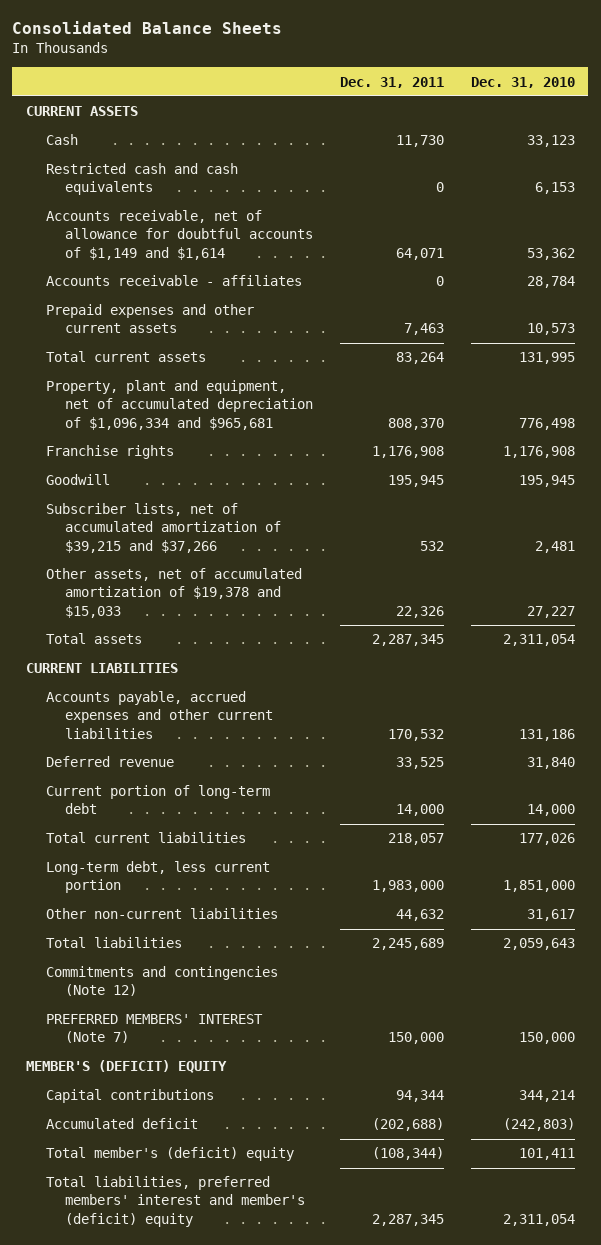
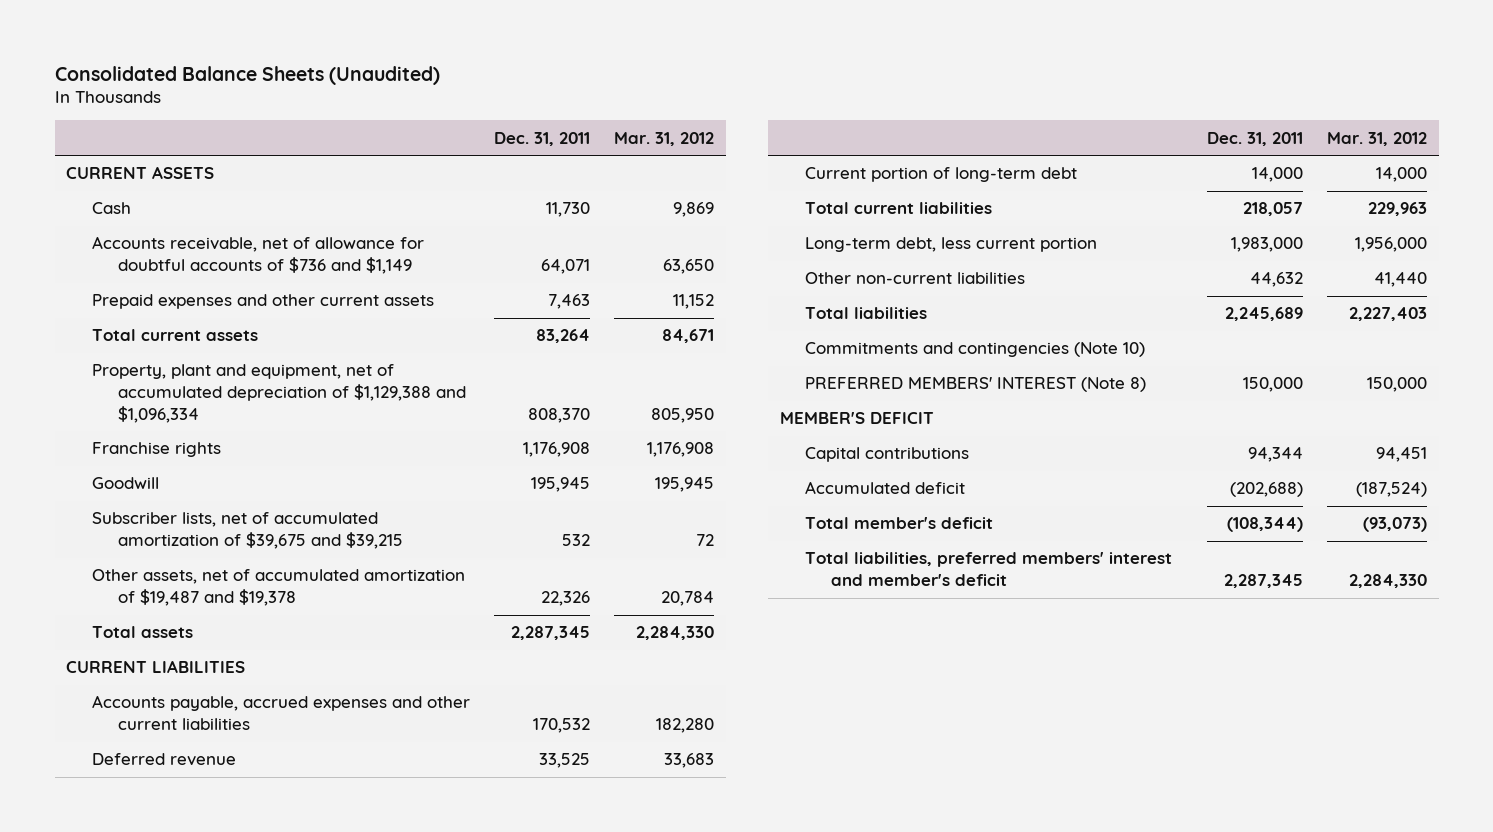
[12,21,283,35] Consolidated Balance Sheets -> [54,65,440,85] Consolidated Balance Sheets (Unaudited)
[471,76,576,88] Dec. 31, 2010 -> none
none -> [613,131,714,146] Mar. 31, 2012
[45,163,238,196] Restricted cash and cash equivalents -> none
[45,275,302,287] Accounts receivable - affiliates -> none
[45,210,314,260] Accounts receivable, net of allowance for doubtful accounts of $1,149 and $1,614 -> [92,236,425,275] Accounts receivable, net of allowance for doubtful accounts of $736 and $1,149
[45,380,314,430] Property, plant and equipment, net of accumulated depreciation of $1,096,334 and $965,681 -> [92,364,466,424] Property, plant and equipment, net of accumulated depreciation of $1,129,388 and $1,096,334
[45,503,282,553] Subscriber lists, net of accumulated amortization of $39,215 and $37,266 -> [92,512,403,550] Subscriber lists, net of accumulated amortization of $39,675 and $39,215
[45,568,302,618] Other assets, net of accumulated amortization of $19,378 and $15,033 -> [92,569,466,607] Other assets, net of accumulated amortization of $19,487 and $19,378
[45,966,278,997] Commitments and contingencies (Note 12) -> [805,342,1146,358] Commitments and contingencies (Note 10)
[45,1014,263,1044] PREFERRED MEMBERS' INTEREST (Note 7) -> [805,377,1147,393] PREFERRED MEMBERS' INTEREST (Note 8)
[25,1060,227,1074] MEMBER'S (DEFICIT) EQUITY -> [779,412,934,425] MEMBER'S DEFICIT
[45,1147,294,1162] Total member's (deficit) equity -> [805,517,994,530] Total member's deficit
[45,1176,306,1227] Total liabilities, preferred members' interest and member's (deficit) equity -> [805,552,1173,587] Total liabilities, preferred members' interest and member's deficit

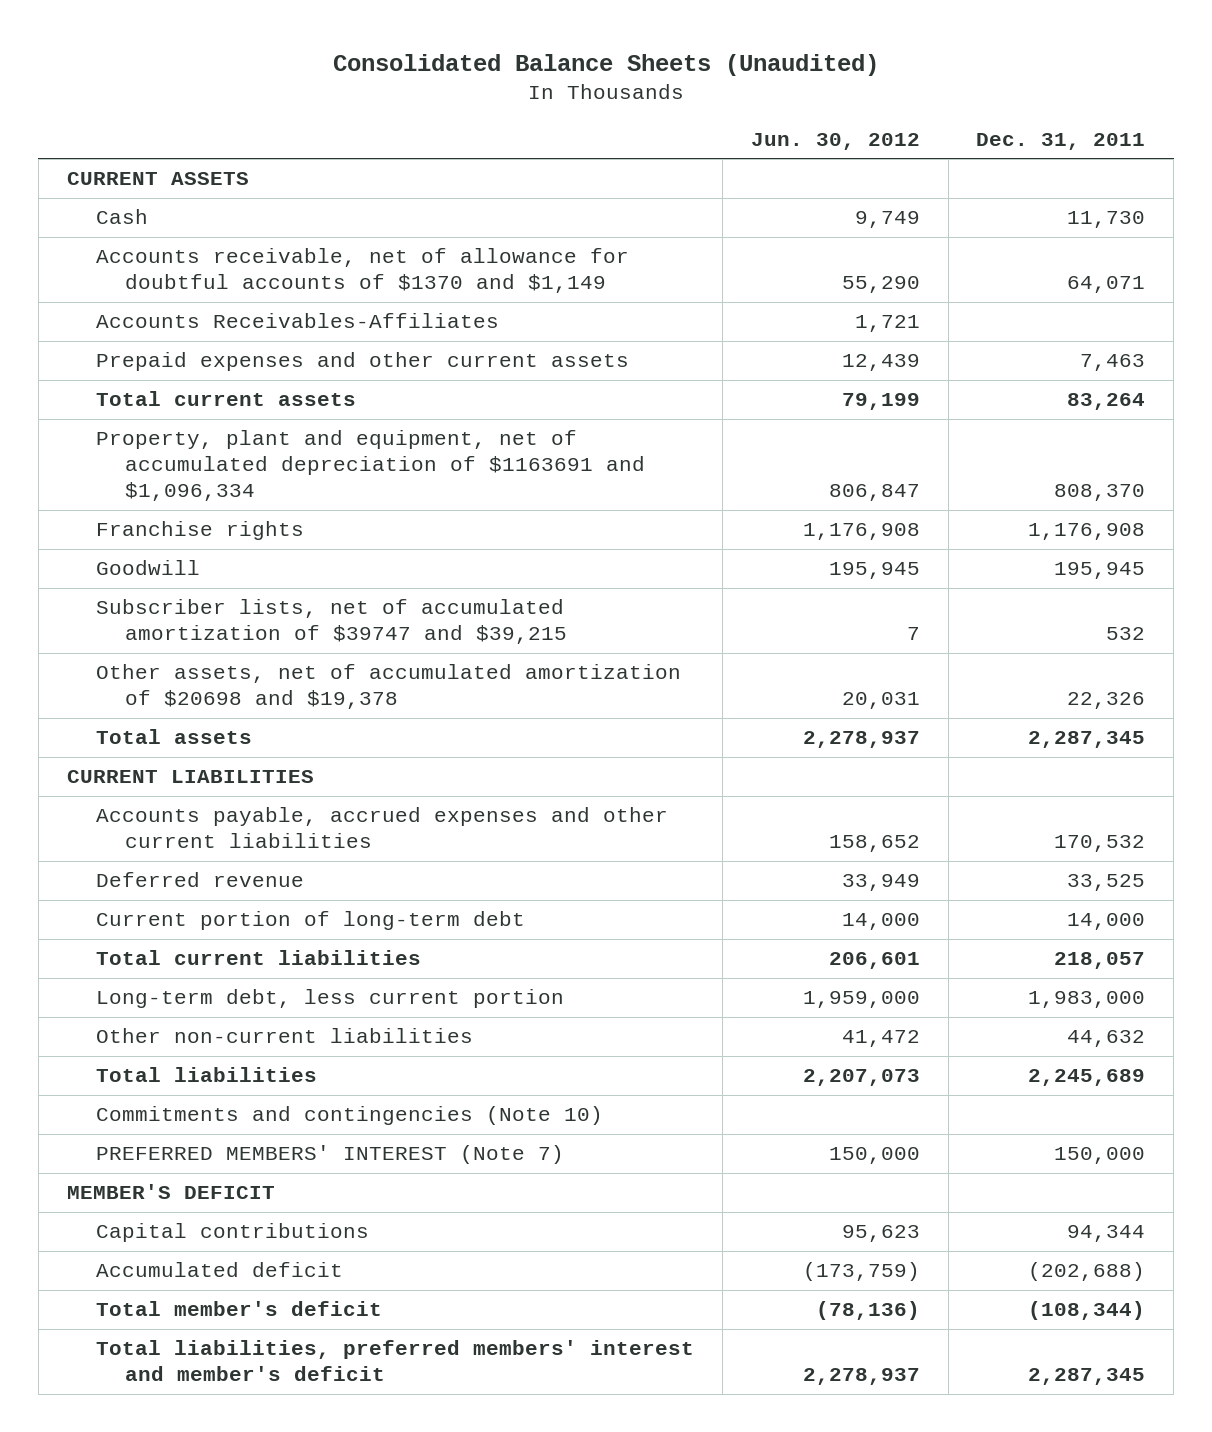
[613,131,714,146] Mar. 31, 2012 -> none
none -> [750,132,920,150] Jun. 30, 2012
[92,236,425,275] Accounts receivable, net of allowance for doubtful accounts of $736 and $1,149 -> [95,248,629,294] Accounts receivable, net of allowance for doubtful accounts of $1370 and $1,149
none -> [95,313,499,329] Accounts Receivables-Affiliates
[92,364,466,424] Property, plant and equipment, net of accumulated depreciation of $1,129,388 and $1,096,334 -> [95,430,646,502] Property, plant and equipment, net of accumulated depreciation of $1163691 and $1,096,334
[92,512,403,550] Subscriber lists, net of accumulated amortization of $39,675 and $39,215 -> [95,599,568,645] Subscriber lists, net of accumulated amortization of $39747 and $39,215
[92,569,466,607] Other assets, net of accumulated amortization of $19,487 and $19,378 -> [95,664,681,710] Other assets, net of accumulated amortization of $20698 and $19,378
[805,377,1147,393] PREFERRED MEMBERS' INTEREST (Note 8) -> [95,1145,564,1165] PREFERRED MEMBERS' INTEREST (Note 7)

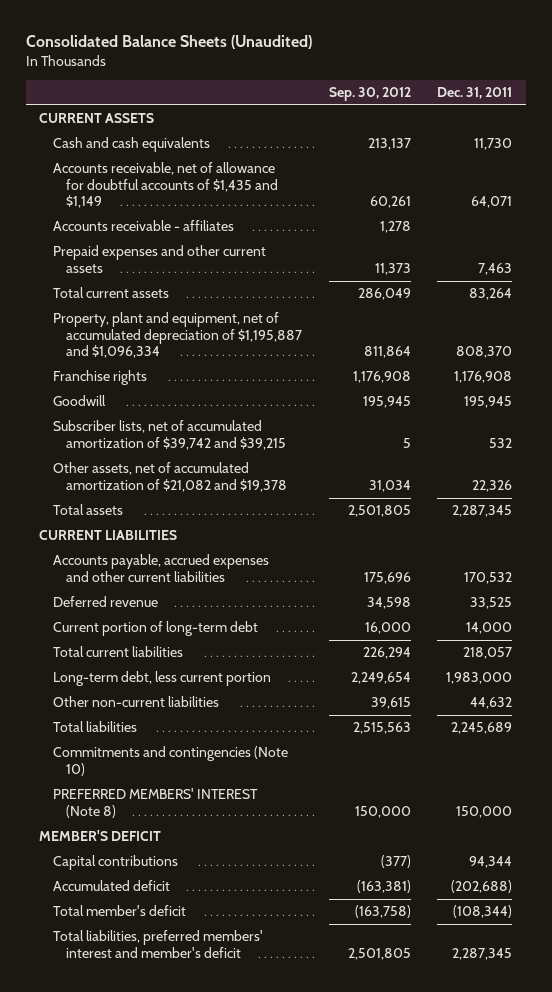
[750,132,920,150] Jun. 30, 2012 -> none
none -> [328,87,411,102] Sep. 30, 2012
[95,209,148,225] Cash -> [52,137,210,153] Cash and cash equivalents
[95,248,629,294] Accounts receivable, net of allowance for doubtful accounts of $1370 and $1,149 -> [52,162,279,209] Accounts receivable, net of allowance for doubtful accounts of $1,435 and $1,149
[95,313,499,329] Accounts Receivables-Affiliates -> [52,220,234,232] Accounts receivable - affiliates
[95,430,646,502] Property, plant and equipment, net of accumulated depreciation of $1163691 and $1,096,334 -> [52,312,303,359] Property, plant and equipment, net of accumulated depreciation of $1,195,887 and $1,096,334
[95,599,568,645] Subscriber lists, net of accumulated amortization of $39747 and $39,215 -> [52,420,287,450] Subscriber lists, net of accumulated amortization of $39,742 and $39,215
[95,664,681,710] Other assets, net of accumulated amortization of $20698 and $19,378 -> [52,462,288,492] Other assets, net of accumulated amortization of $21,082 and $19,378
[95,1145,564,1165] PREFERRED MEMBERS' INTEREST (Note 7) -> [52,788,258,818] PREFERRED MEMBERS' INTEREST (Note 8)

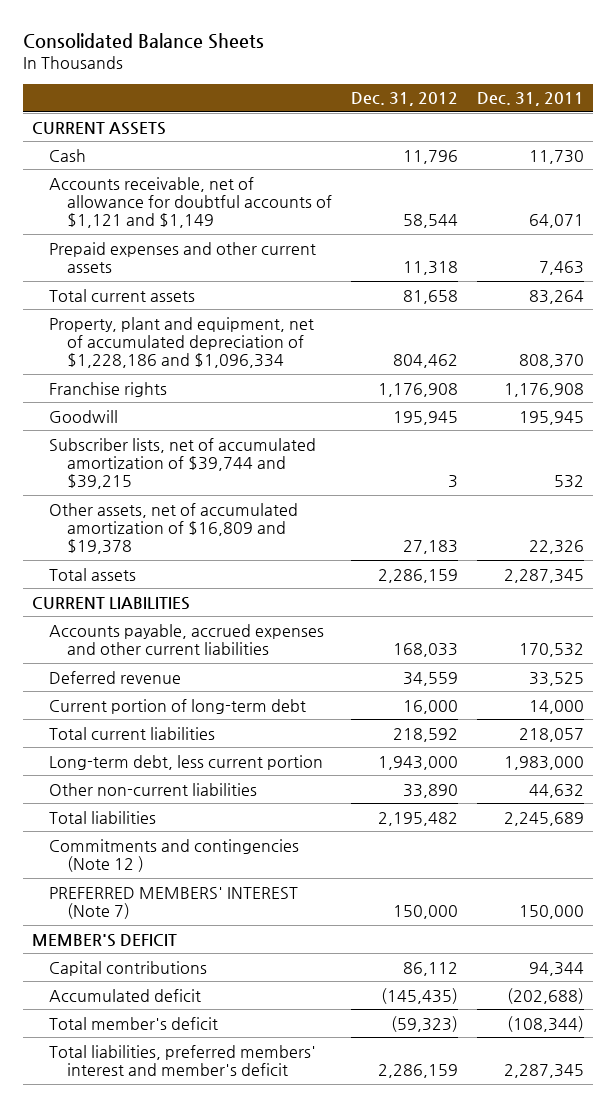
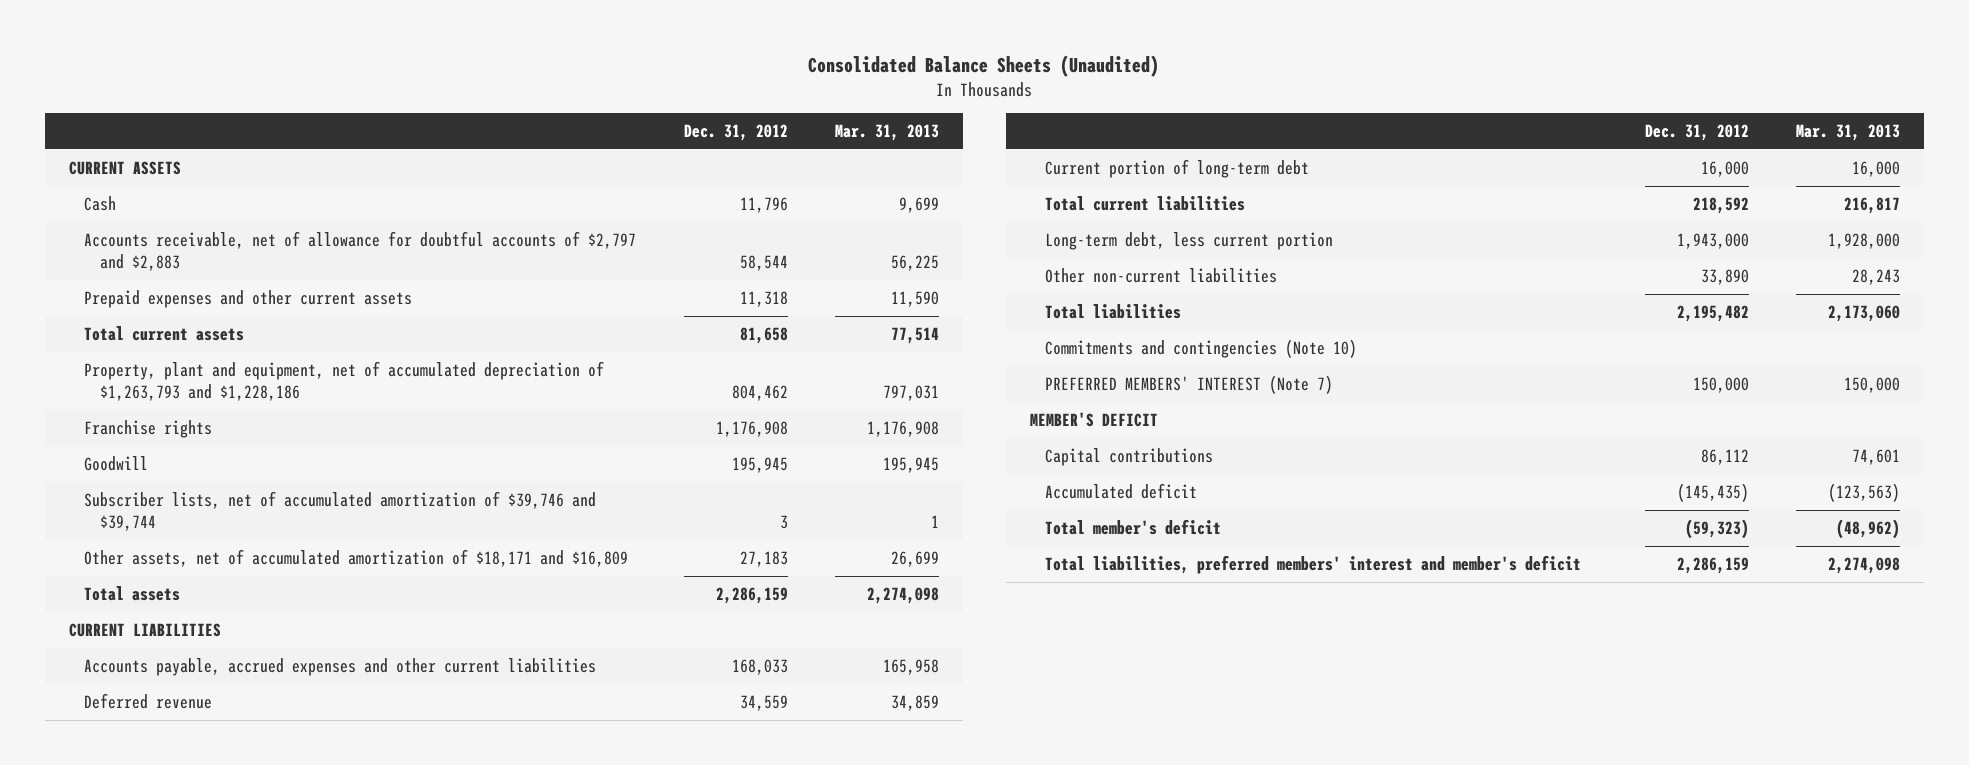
[22,32,264,49] Consolidated Balance Sheets -> [808,55,1160,78] Consolidated Balance Sheets (Unaudited)
[476,92,584,107] Dec. 31, 2011 -> none
none -> [834,124,939,142] Mar. 31, 2013
[49,176,332,229] Accounts receivable, net of allowance for doubtful accounts of $1,121 and $1,149 -> [84,231,637,272] Accounts receivable, net of allowance for doubtful accounts of $2,797 and $2,883
[49,316,315,369] Property, plant and equipment, net of accumulated depreciation of $1,228,186 and $1,096,334 -> [84,361,605,402] Property, plant and equipment, net of accumulated depreciation of $1,263,793 and $1,228,186
[49,437,317,490] Subscriber lists, net of accumulated amortization of $39,744 and $39,215 -> [84,491,597,532] Subscriber lists, net of accumulated amortization of $39,746 and $39,744
[49,502,299,555] Other assets, net of accumulated amortization of $16,809 and $19,378 -> [84,549,629,568] Other assets, net of accumulated amortization of $18,171 and $16,809
[49,838,300,872] Commitments and contingencies (Note 12 ) -> [1045,339,1358,359] Commitments and contingencies (Note 10)

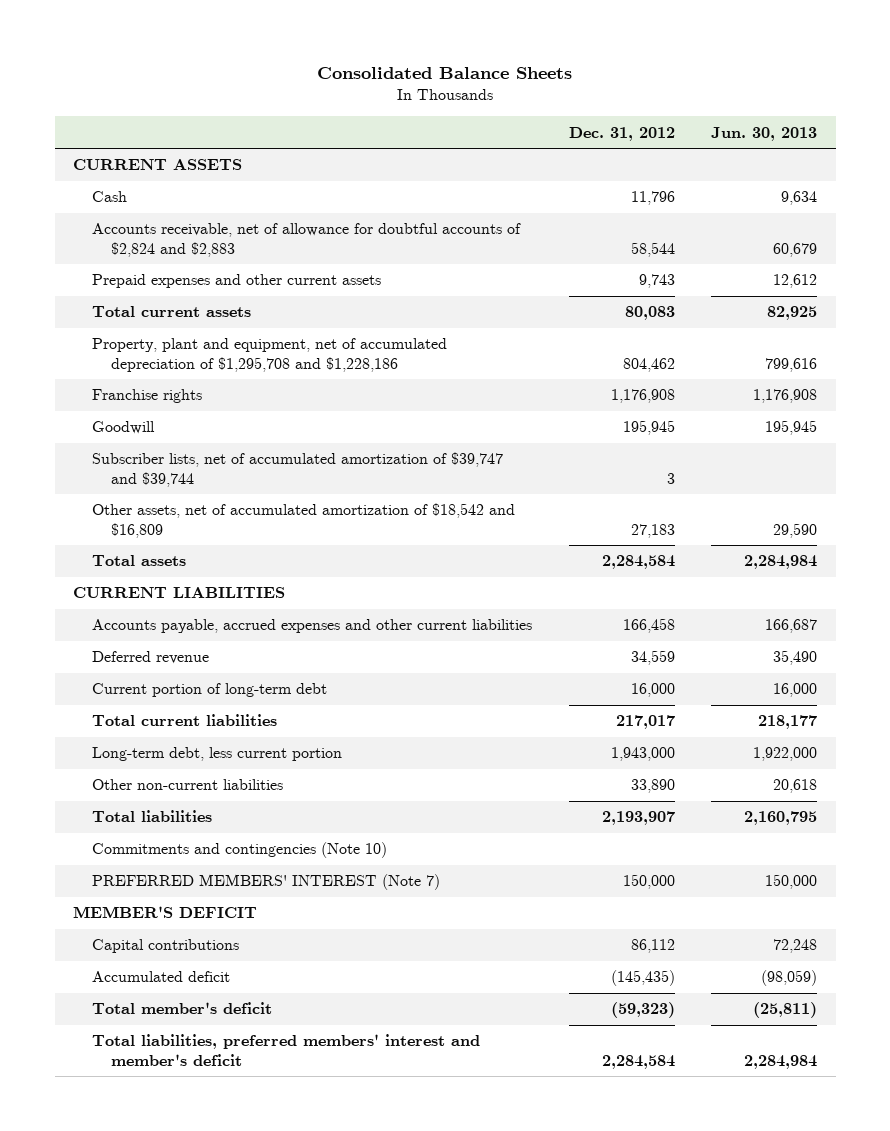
[808,55,1160,78] Consolidated Balance Sheets (Unaudited) -> [317,67,573,80] Consolidated Balance Sheets
[834,124,939,142] Mar. 31, 2013 -> none
none -> [711,126,818,141] Jun. 30, 2013
[84,231,637,272] Accounts receivable, net of allowance for doubtful accounts of $2,797 and $2,883 -> [91,223,521,257] Accounts receivable, net of allowance for doubtful accounts of $2,824 and $2,883
[739,291,788,308] 11,318 -> [638,274,675,289] 9,743
[739,327,788,345] 81,658 -> [624,306,675,321] 80,083
[84,361,605,402] Property, plant and equipment, net of accumulated depreciation of $1,263,793 and $1,228,186 -> [91,338,447,372] Property, plant and equipment, net of accumulated depreciation of $1,295,708 and $1,228,186
[84,491,597,532] Subscriber lists, net of accumulated amortization of $39,746 and $39,744 -> [91,452,503,487] Subscriber lists, net of accumulated amortization of $39,747 and $39,744
[84,549,629,568] Other assets, net of accumulated amortization of $18,171 and $16,809 -> [91,503,515,538] Other assets, net of accumulated amortization of $18,542 and $16,809
[715,587,788,605] 2,286,159 -> [601,555,675,570] 2,284,584
[731,659,788,676] 168,033 -> [622,618,675,634] 166,458
[1692,197,1749,215] 218,592 -> [615,715,675,730] 217,017
[1676,305,1749,323] 2,195,482 -> [601,811,675,826] 2,193,907
[1676,557,1749,575] 2,286,159 -> [601,1054,675,1069] 2,284,584

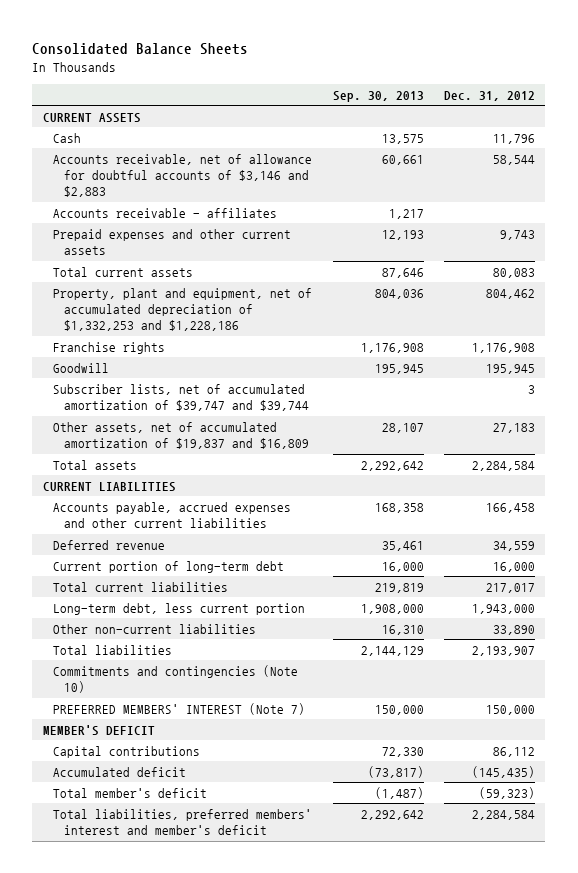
[711,126,818,141] Jun. 30, 2013 -> none
none -> [332,90,424,102] Sep. 30, 2013
[91,223,521,257] Accounts receivable, net of allowance for doubtful accounts of $2,824 and $2,883 -> [53,153,313,198] Accounts receivable, net of allowance for doubtful accounts of $3,146 and $2,883
none -> [53,207,278,218] Accounts receivable - affiliates
[91,338,447,372] Property, plant and equipment, net of accumulated depreciation of $1,295,708 and $1,228,186 -> [53,287,313,332] Property, plant and equipment, net of accumulated depreciation of $1,332,253 and $1,228,186
[91,503,515,538] Other assets, net of accumulated amortization of $18,542 and $16,809 -> [53,421,309,450] Other assets, net of accumulated amortization of $19,837 and $16,809

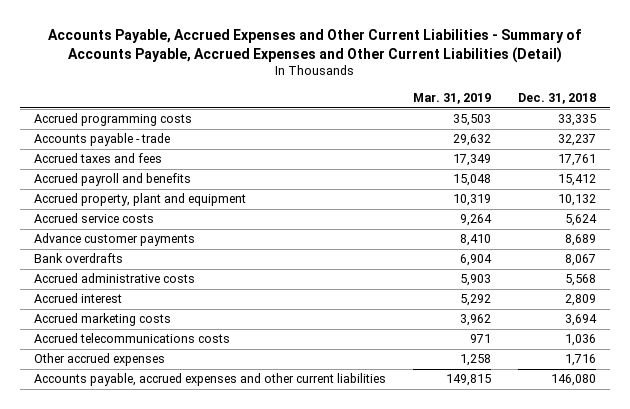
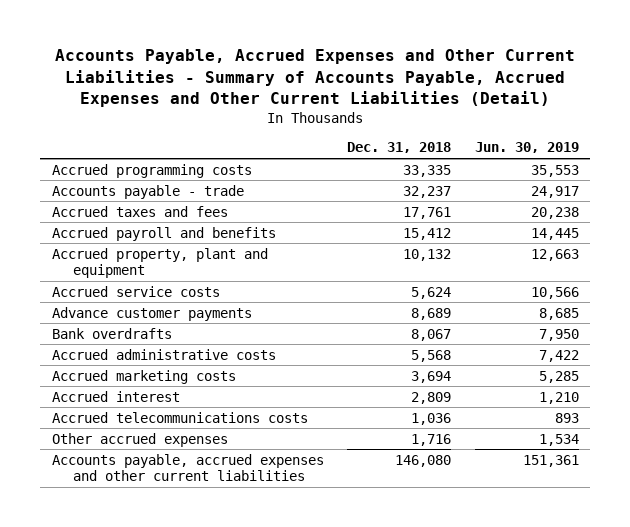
[413,93,492,105] Mar. 31, 2019 -> none
none -> [474,142,579,154] Jun. 30, 2019
[33,293,122,304] Accrued interest -> [51,390,180,402] Accrued interest

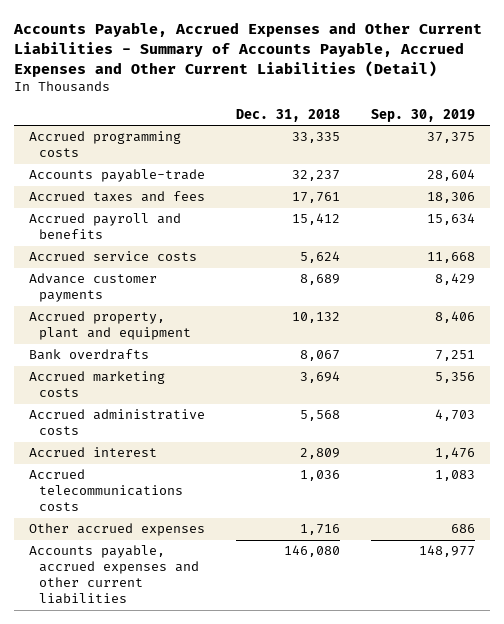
[474,142,579,154] Jun. 30, 2019 -> none
none -> [370,109,475,123] Sep. 30, 2019
[51,184,244,199] Accounts payable - trade -> [29,169,206,183] Accounts payable-trade
[51,247,268,279] Accrued property, plant and equipment -> [29,311,192,341] Accrued property, plant and equipment
[51,348,276,360] Accrued administrative costs -> [29,409,206,436] Accrued administrative costs

